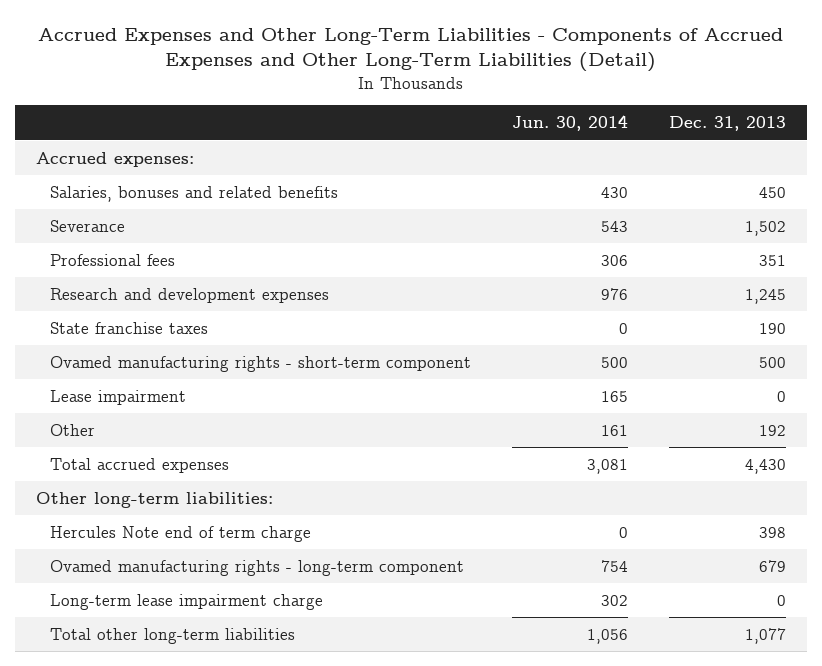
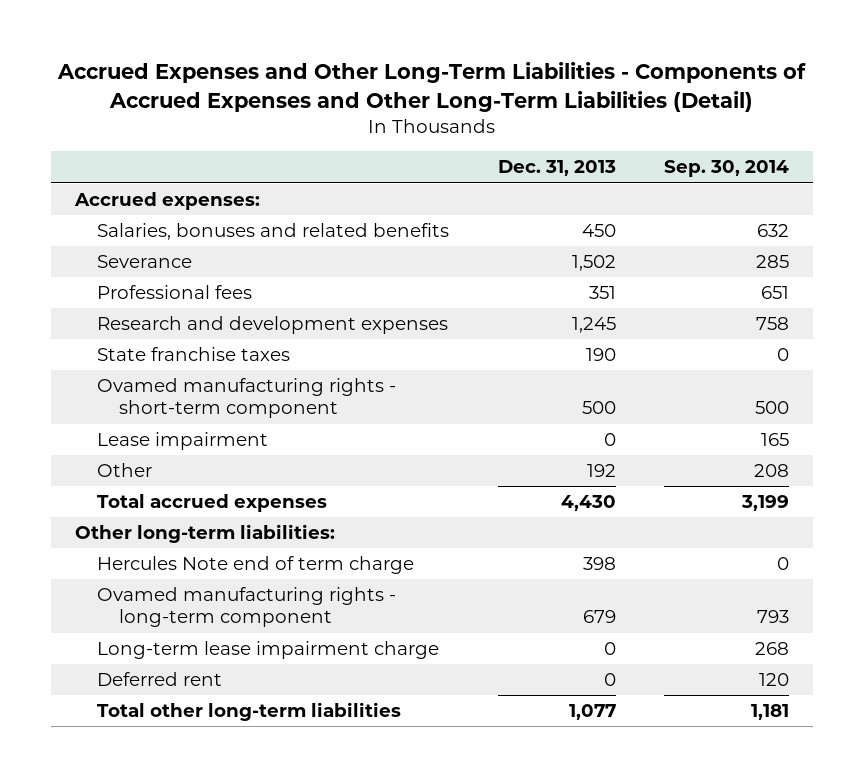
[512,115,629,132] Jun. 30, 2014 -> none
none -> [664,160,790,178] Sep. 30, 2014
none -> [96,672,222,687] Deferred rent

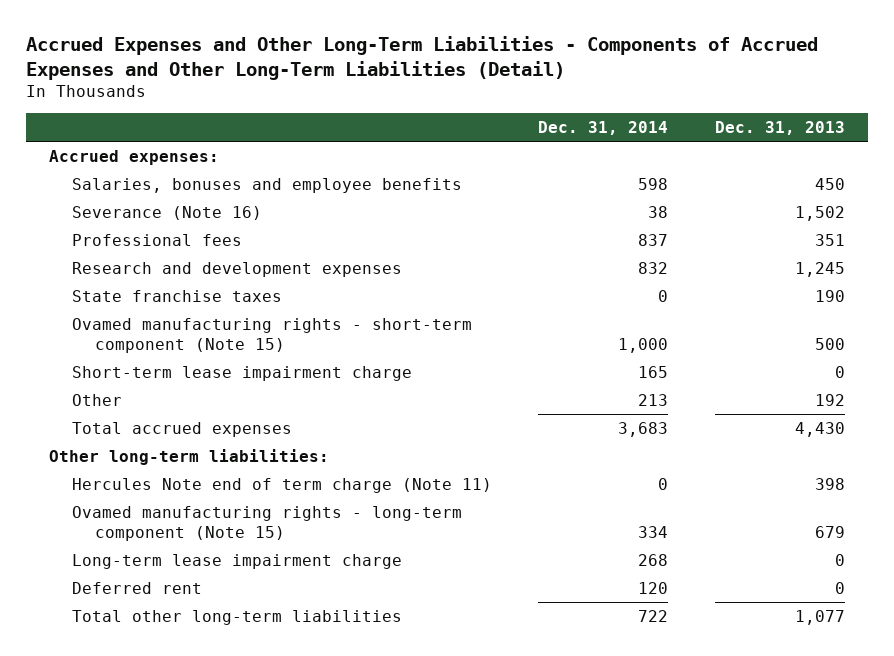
[664,160,790,178] Sep. 30, 2014 -> none
none -> [538,121,669,136] Dec. 31, 2014
[96,223,449,241] Salaries, bonuses and related benefits -> [72,177,463,193] Salaries, bonuses and employee benefits
[96,255,192,269] Severance -> [72,205,263,220] Severance (Note 16)
[96,378,396,419] Ovamed manufacturing rights - short-term component -> [72,317,473,353] Ovamed manufacturing rights - short-term component (Note 15)
[96,432,268,451] Lease impairment -> [72,365,413,381] Short-term lease impairment charge
[96,556,414,575] Hercules Note end of term charge -> [72,477,493,493] Hercules Note end of term charge (Note 11)
[96,587,396,628] Ovamed manufacturing rights - long-term component -> [72,505,463,541] Ovamed manufacturing rights - long-term component (Note 15)

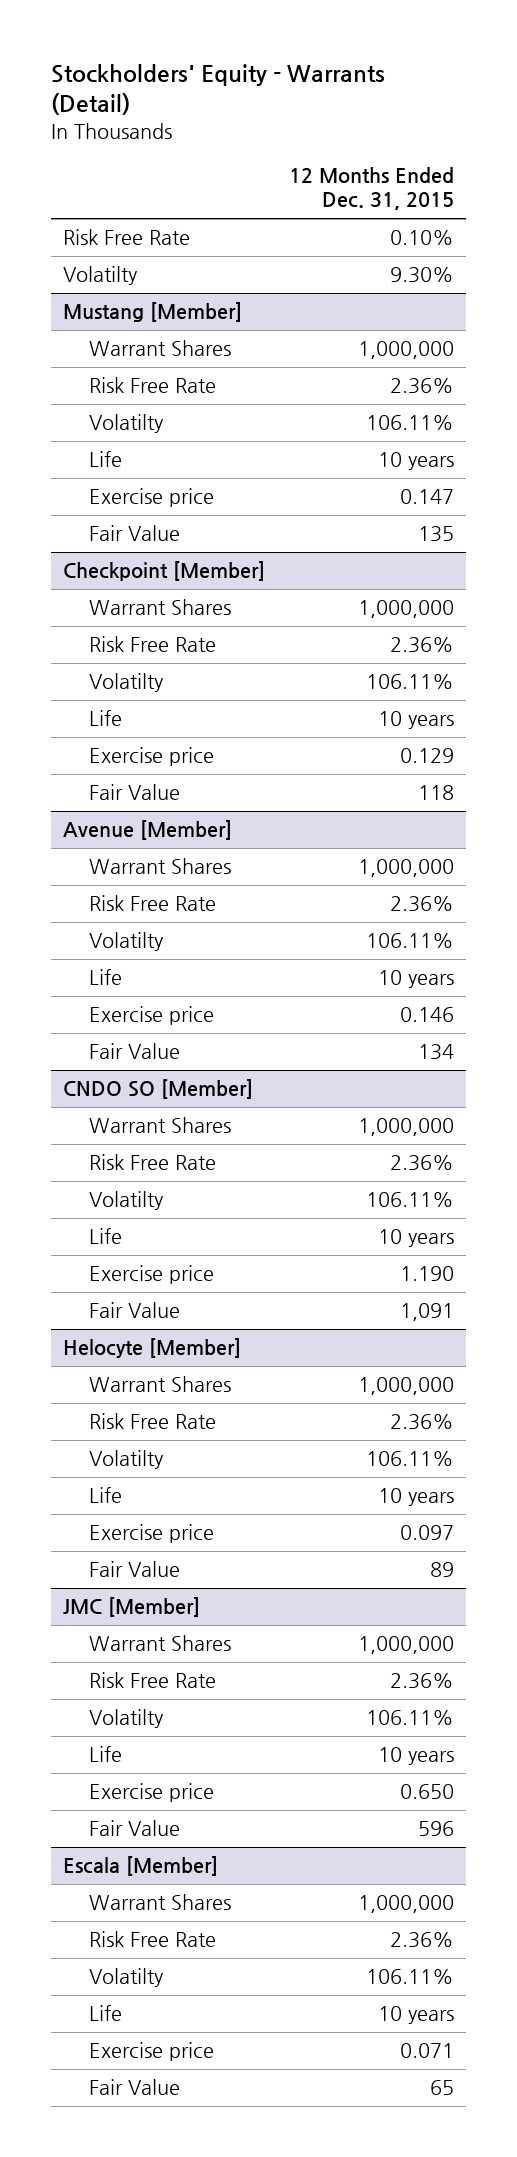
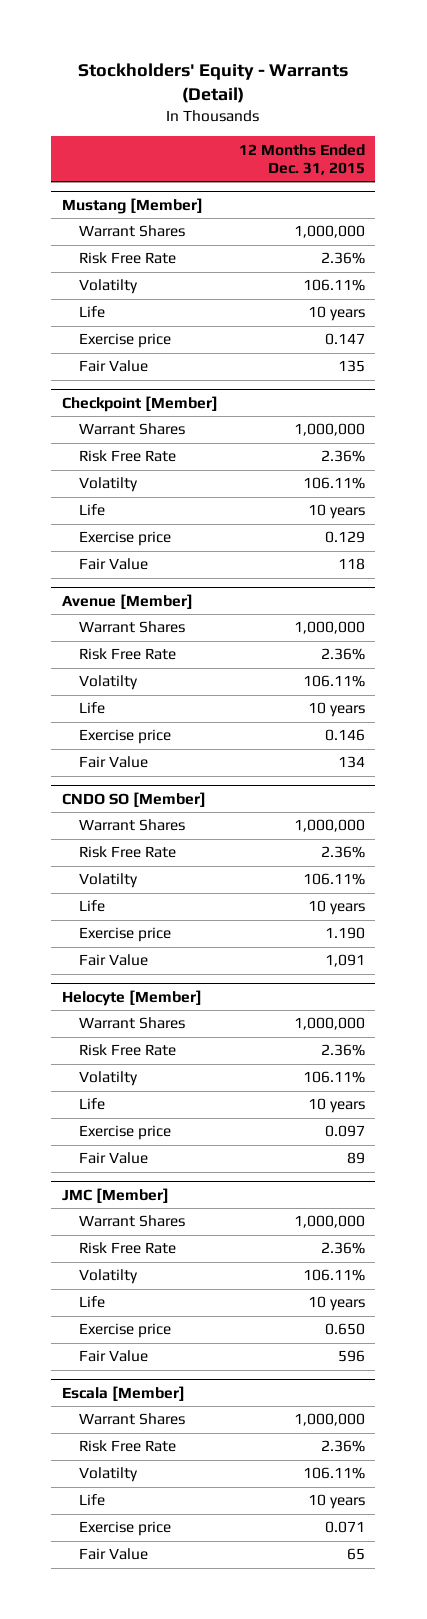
[63,229,191,246] Risk Free Rate -> none
[63,266,139,286] Volatilty -> none

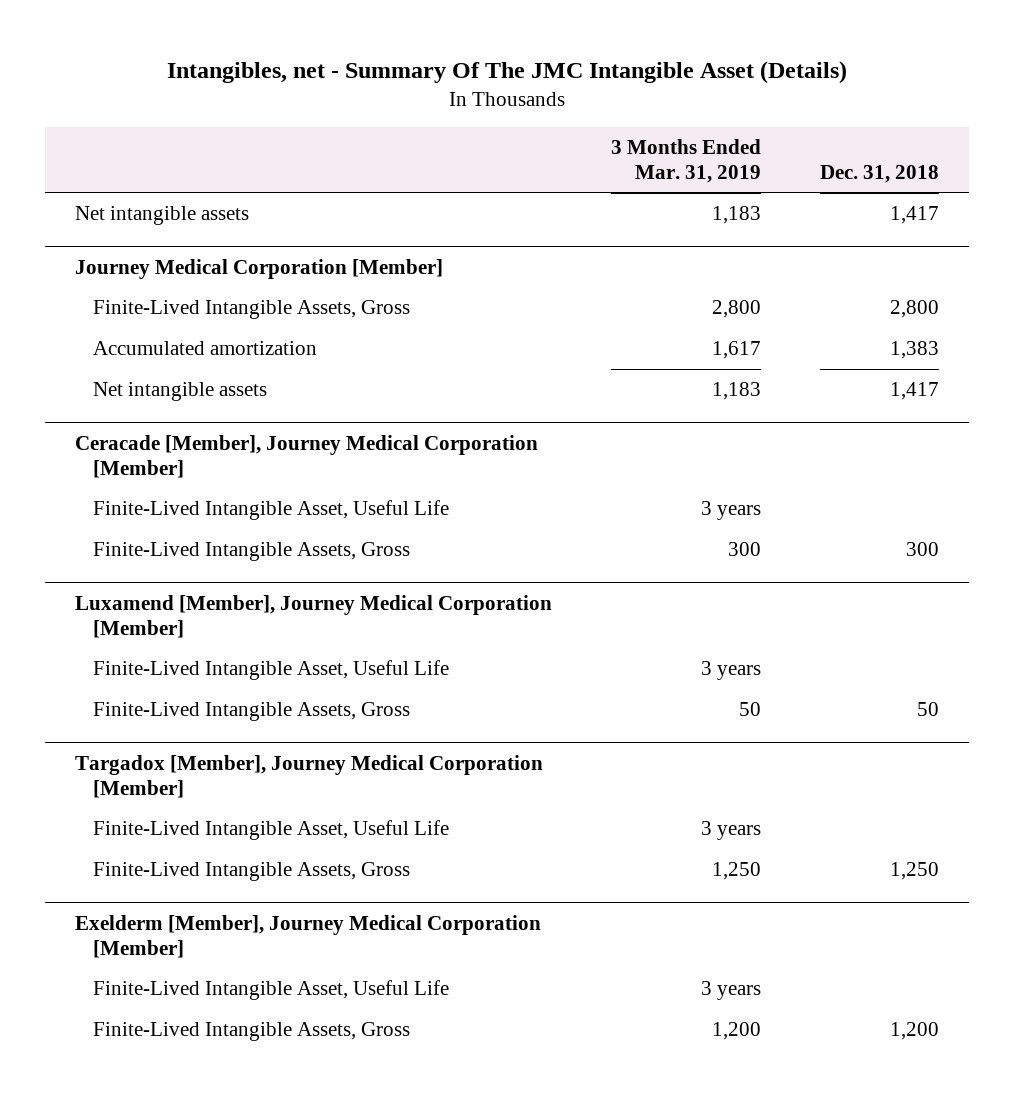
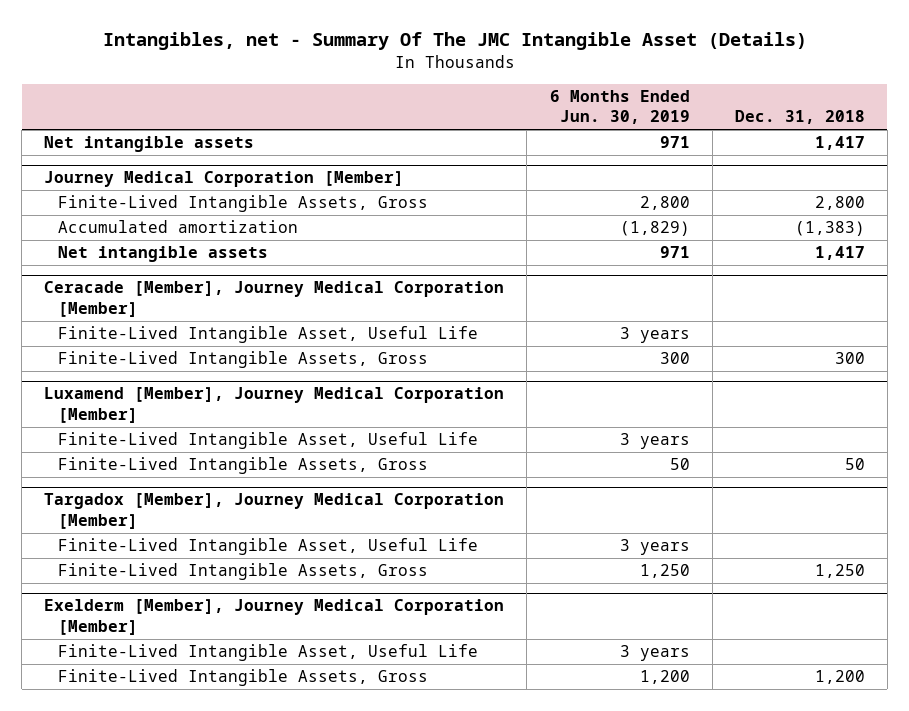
[611,138,762,183] 3 Months Ended Mar. 31, 2019 -> none
none -> [549,90,690,125] 6 Months Ended Jun. 30, 2019
[890,341,940,360] 1,383 -> [794,221,865,237] (1,383)

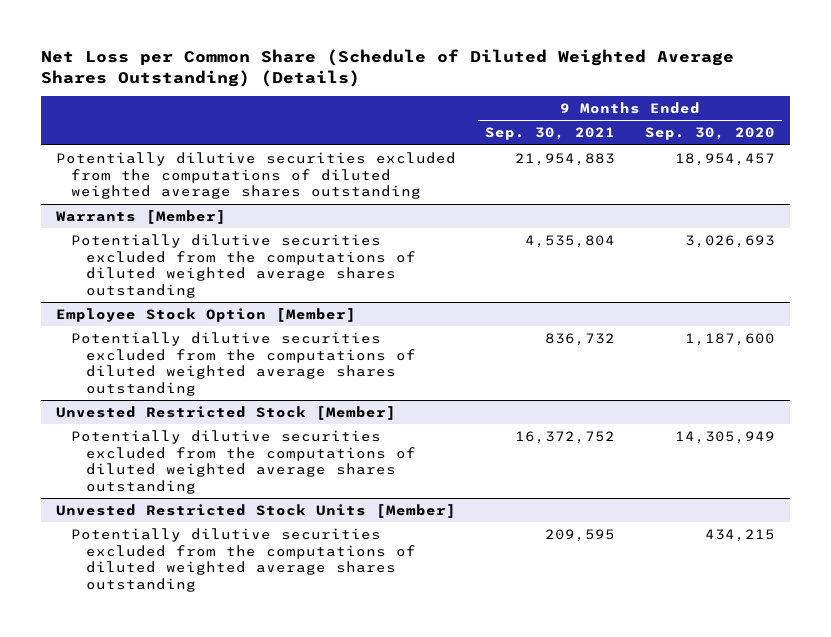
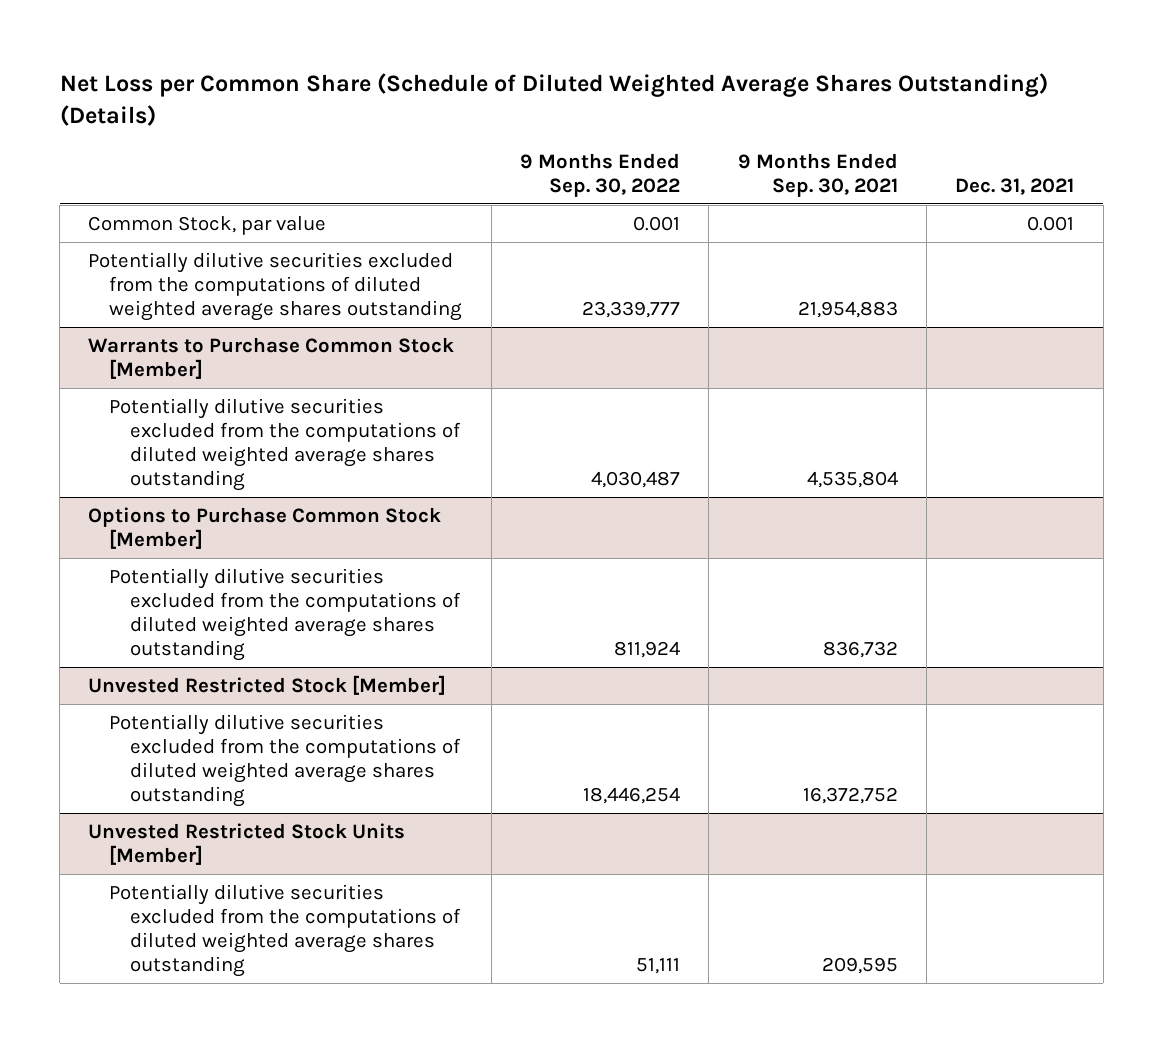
[645,127,776,141] Sep. 30, 2020 -> none
none -> [520,152,681,197] 9 Months Ended Sep. 30, 2022
none -> [955,177,1075,195] Dec. 31, 2021
none -> [88,215,327,235] Common Stock, par value
[55,209,226,224] Warrants [Member] -> [88,336,455,379] Warrants to Purchase Common Stock [Member]
[55,307,356,322] Employee Stock Option [Member] -> [88,506,442,549] Options to Purchase Common Stock [Member]

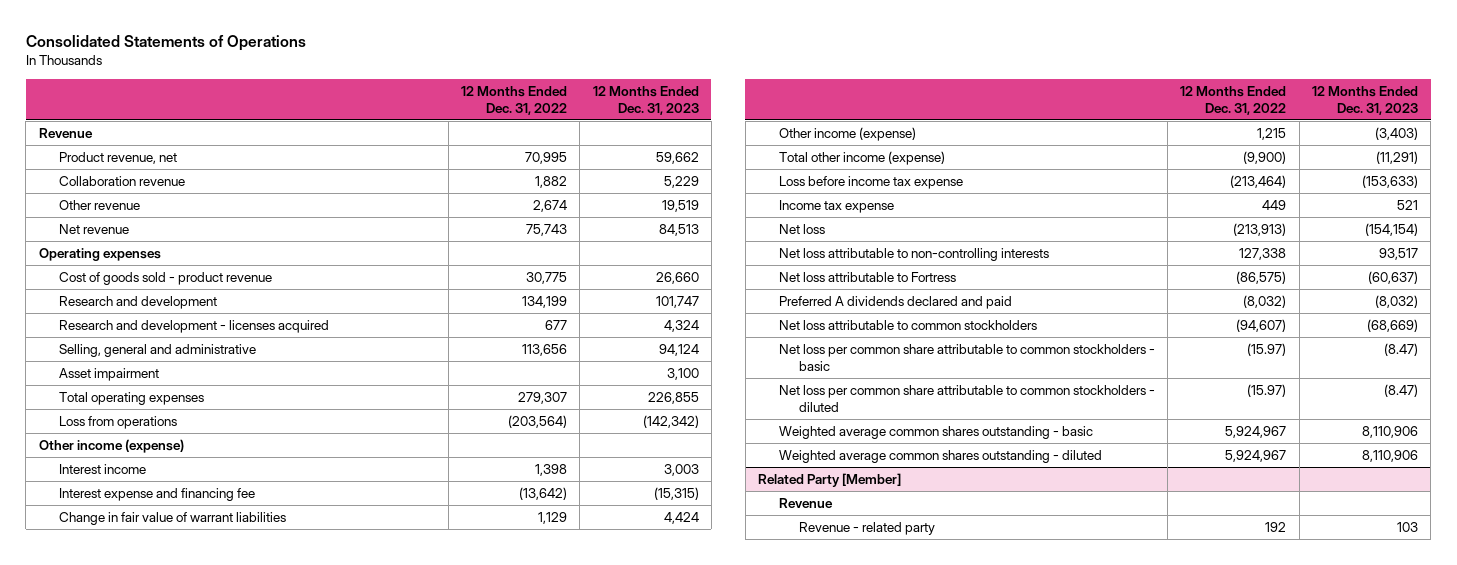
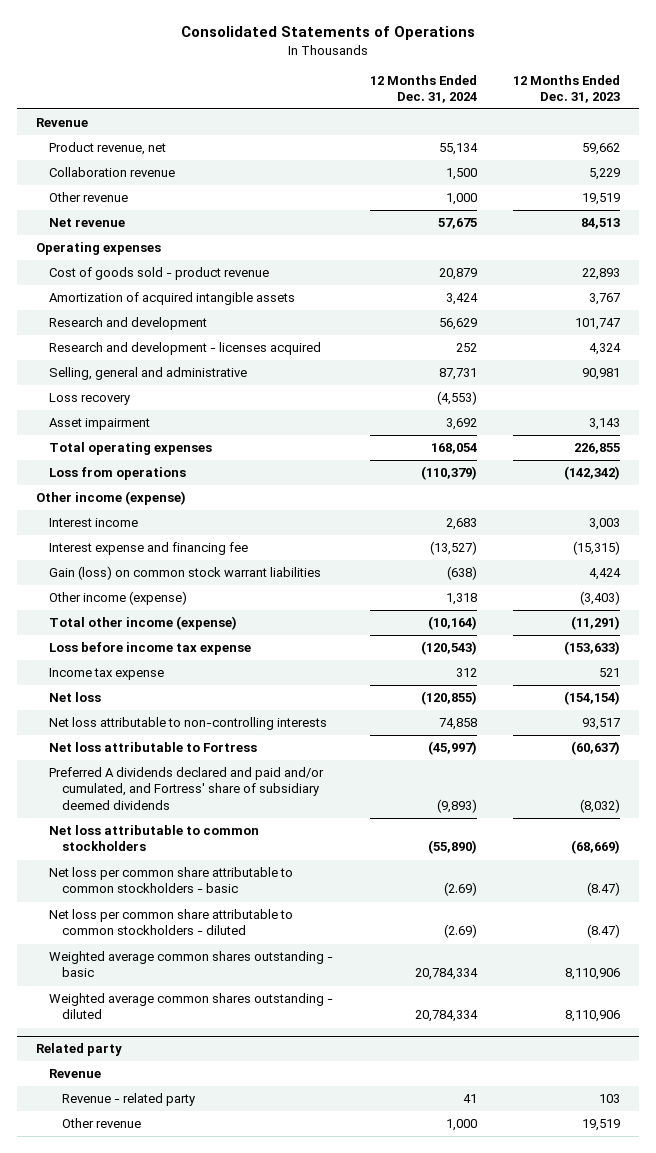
[460,86,567,115] 12 Months Ended Dec. 31, 2022 -> none
none -> [369,74,477,103] 12 Months Ended Dec. 31, 2024
[655,271,699,284] 26,660 -> [582,268,621,281] 22,893
none -> [48,292,295,306] Amortization of acquired intangible assets
[658,343,699,356] 94,124 -> [582,368,621,381] 90,981
none -> [48,393,130,406] Loss recovery
[666,367,699,380] 3,100 -> [589,418,621,431] 3,143
[59,511,287,525] Change in fair value of warrant liabilities -> [48,566,321,581] Gain (loss) on common stock warrant liabilities
[778,295,1012,309] Preferred A dividends declared and paid -> [48,767,324,810] Preferred A dividends declared and paid and/or cumulated, and Fortress' share of subsidiary deemed dividends
[758,472,902,487] Related Party [Member] -> [35,1043,122,1057] Related party
none -> [61,1118,141,1129] Other revenue

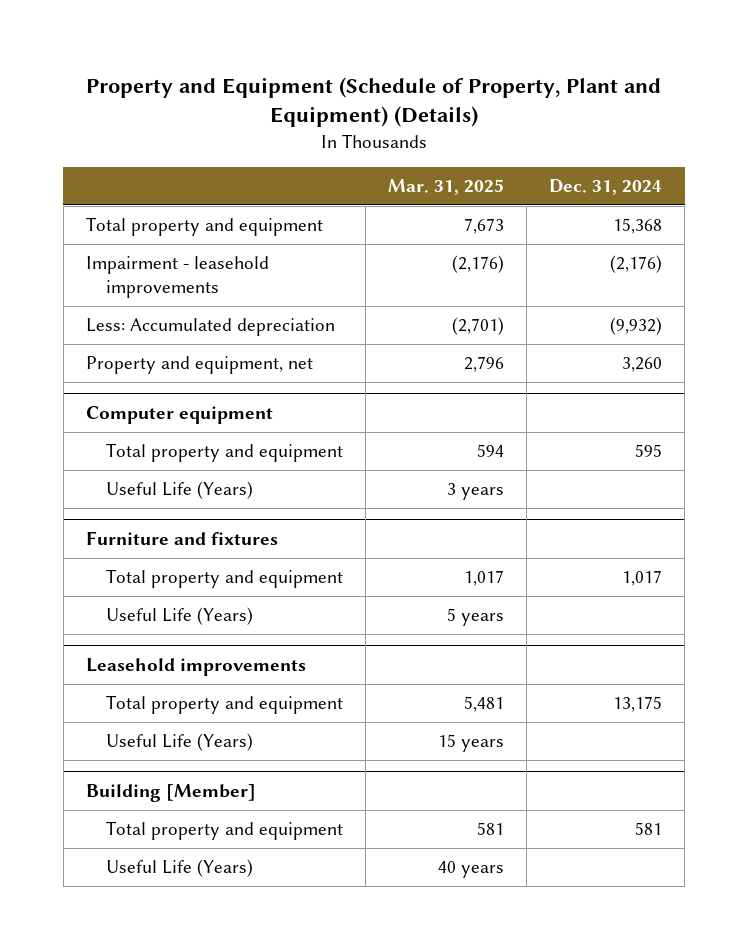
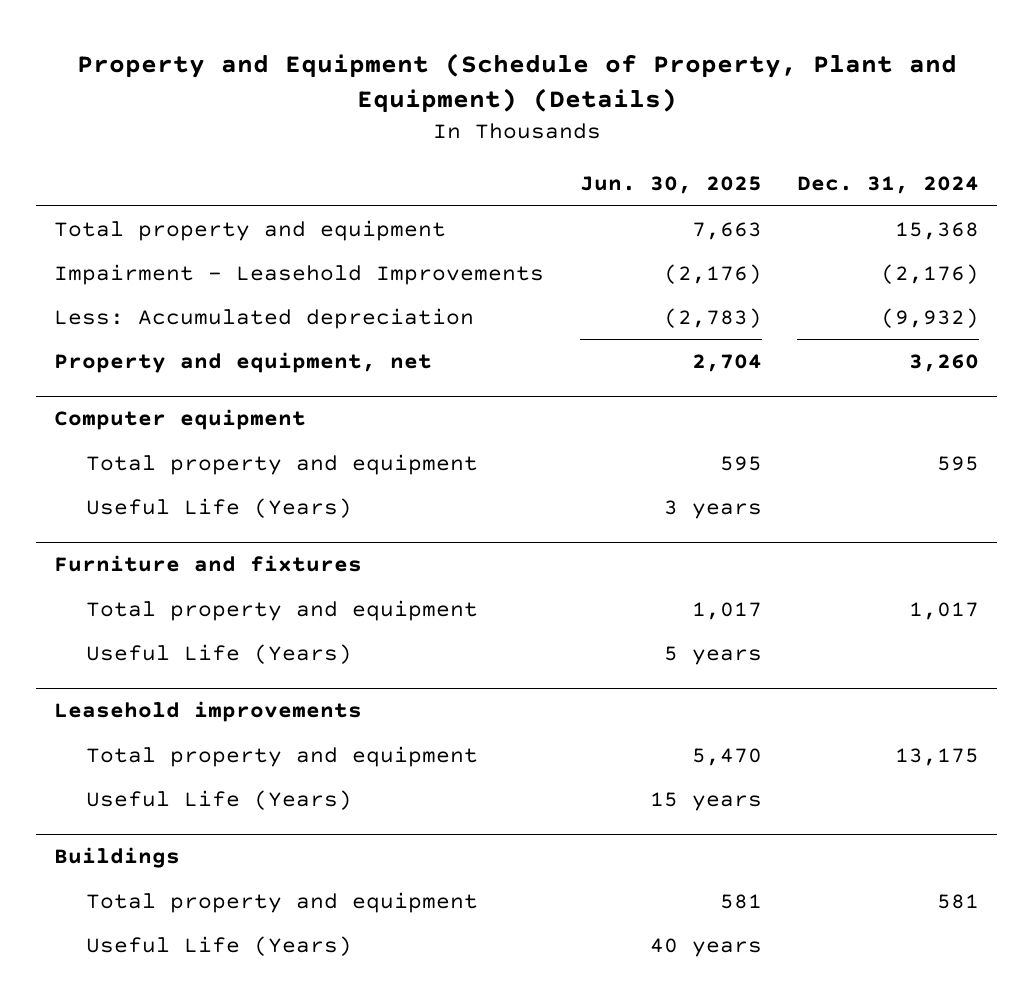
[388,178,505,195] Mar. 31, 2025 -> none
none -> [579,176,762,195] Jun. 30, 2025
[85,256,269,299] Impairment - leasehold improvements -> [53,263,544,285] Impairment - Leasehold Improvements
[85,784,256,803] Building [Member] -> [53,847,180,869] Buildings

